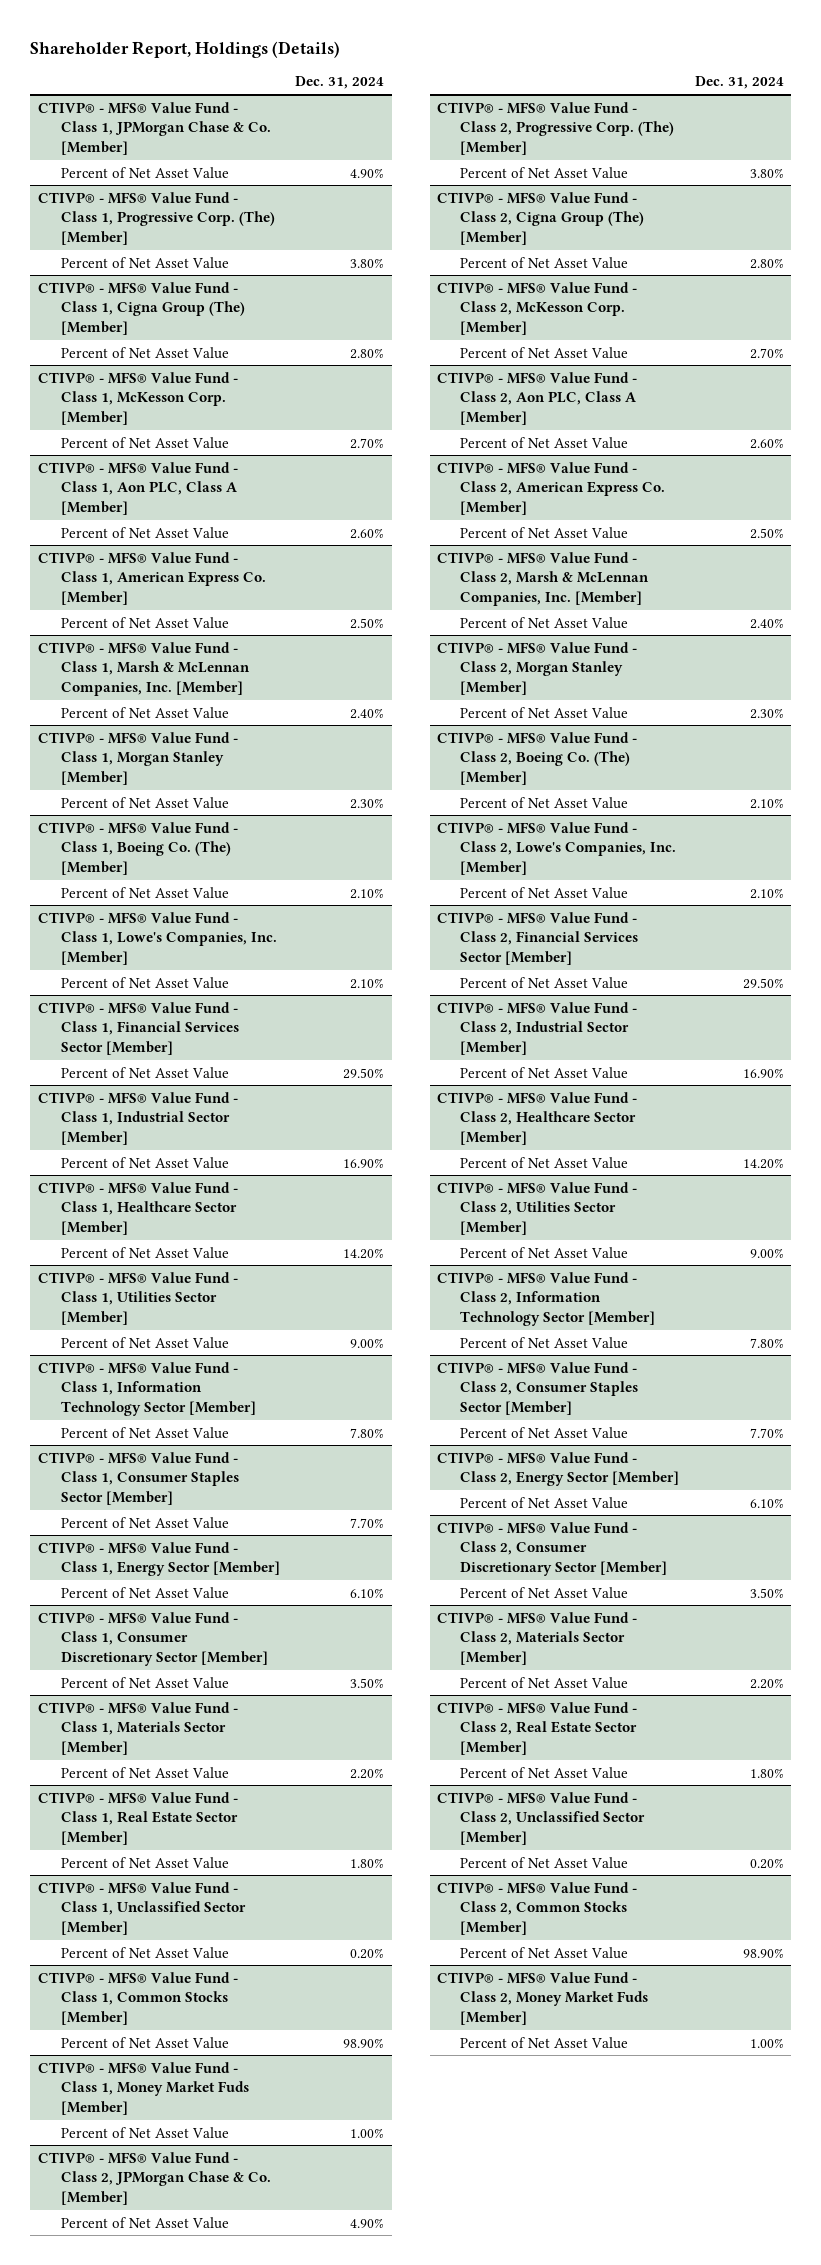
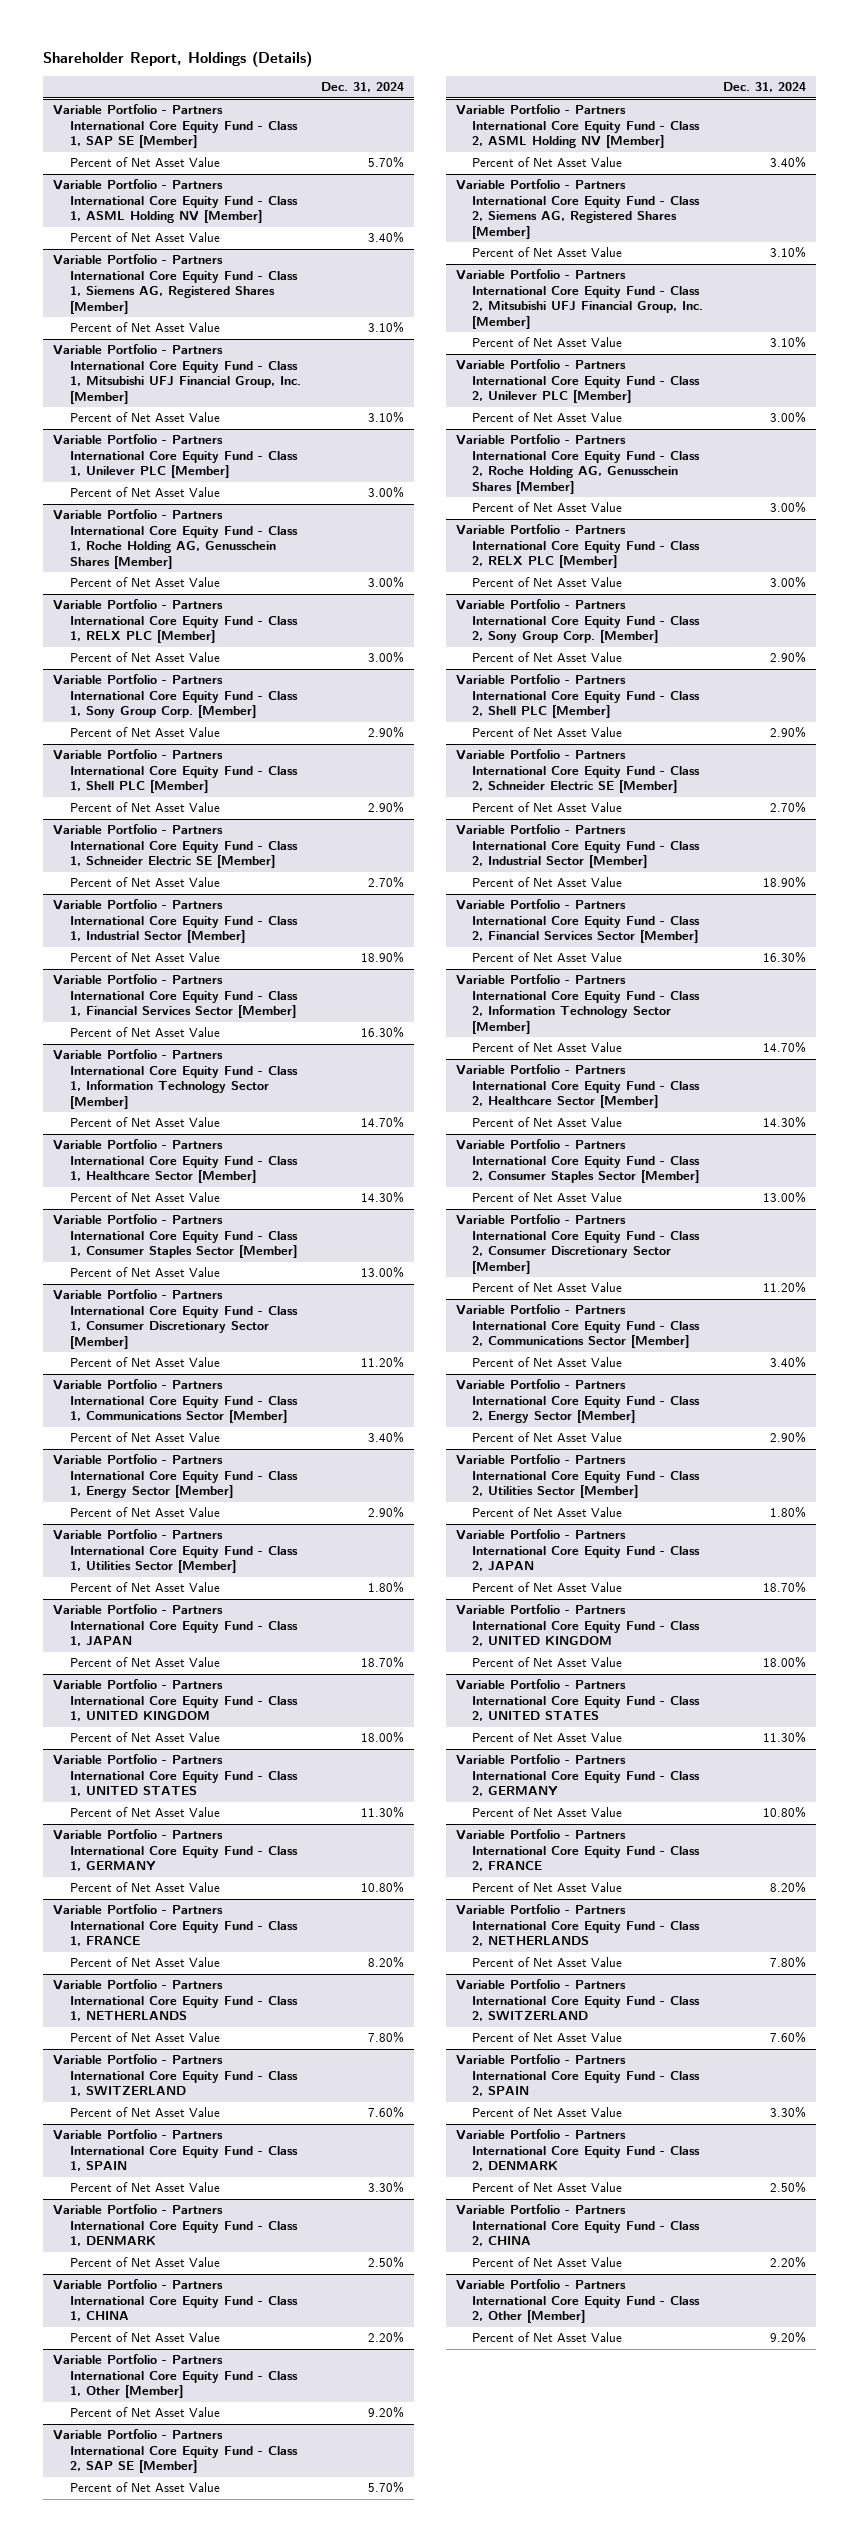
[37,101,271,155] CTIVP® - MFS® Value Fund - Class 1, JPMorgan Chase & Co. [Member] -> none
[37,191,275,245] CTIVP® - MFS® Value Fund - Class 1, Progressive Corp. (The) [Member] -> none
[37,281,245,335] CTIVP® - MFS® Value Fund - Class 1, Cigna Group (The) [Member] -> none
[37,371,238,425] CTIVP® - MFS® Value Fund - Class 1, McKesson Corp. [Member] -> none
none -> [52,104,298,149] Variable Portfolio - Partners International Core Equity Fund - Class 1, SAP SE [Member]
[350,167,385,178] 4.90% -> [367,156,404,169] 5.70%
none -> [52,179,298,224] Variable Portfolio - Partners International Core Equity Fund - Class 1, ASML Holding NV [Member]
[350,257,385,268] 3.80% -> [367,231,404,244] 3.40%
none -> [52,254,298,315] Variable Portfolio - Partners International Core Equity Fund - Class 1, Siemens AG, Registered Shares [Member]
[350,347,385,359] 2.80% -> [367,321,404,334] 3.10%
none -> [52,344,301,405] Variable Portfolio - Partners International Core Equity Fund - Class 1, Mitsubishi UFJ Financial Group, Inc. [Member]
none -> [69,412,220,423] Percent of Net Asset Value
none -> [52,434,298,479] Variable Portfolio - Partners International Core Equity Fund - Class 1, Unilever PLC [Member]
none -> [69,487,220,498] Percent of Net Asset Value
none -> [52,509,298,570] Variable Portfolio - Partners International Core Equity Fund - Class 1, Roche Holding AG, Genusschein Shares [Member]
none -> [69,577,220,588] Percent of Net Asset Value
none -> [52,599,298,644] Variable Portfolio - Partners International Core Equity Fund - Class 1, RELX PLC [Member]
none -> [69,652,220,663] Percent of Net Asset Value
none -> [52,674,298,719] Variable Portfolio - Partners International Core Equity Fund - Class 1, Sony Group Corp. [Member]
none -> [69,727,220,738] Percent of Net Asset Value
none -> [52,749,298,794] Variable Portfolio - Partners International Core Equity Fund - Class 1, Shell PLC [Member]
none -> [69,802,220,813] Percent of Net Asset Value
none -> [52,824,298,869] Variable Portfolio - Partners International Core Equity Fund - Class 1, Schneider Electric SE [Member]
[37,461,238,515] CTIVP® - MFS® Value Fund - Class 1, Aon PLC, Class A [Member] -> none
[37,551,266,605] CTIVP® - MFS® Value Fund - Class 1, American Express Co. [Member] -> none
[37,641,250,696] CTIVP® - MFS® Value Fund - Class 1, Marsh & McLennan Companies, Inc. [Member] -> none
[37,731,238,785] CTIVP® - MFS® Value Fund - Class 1, Morgan Stanley [Member] -> none
[37,821,238,875] CTIVP® - MFS® Value Fund - Class 1, Boeing Co. (The) [Member] -> none
[37,911,277,965] CTIVP® - MFS® Value Fund - Class 1, Lowe's Companies, Inc. [Member] -> none
[37,1001,239,1055] CTIVP® - MFS® Value Fund - Class 1, Financial Services Sector [Member] -> none
[37,1091,238,1145] CTIVP® - MFS® Value Fund - Class 1, Industrial Sector [Member] -> none
[37,1181,238,1235] CTIVP® - MFS® Value Fund - Class 1, Healthcare Sector [Member] -> none
[37,1271,238,1325] CTIVP® - MFS® Value Fund - Class 1, Utilities Sector [Member] -> none
[37,1361,256,1416] CTIVP® - MFS® Value Fund - Class 1, Information Technology Sector [Member] -> none
none -> [52,899,298,944] Variable Portfolio - Partners International Core Equity Fund - Class 1, Industrial Sector [Member]
[350,527,385,539] 2.60% -> [360,951,404,964] 18.90%
none -> [52,974,298,1019] Variable Portfolio - Partners International Core Equity Fund - Class 1, Financial Services Sector [Member]
[350,617,385,629] 2.50% -> [360,1026,404,1039] 16.30%
none -> [52,1049,298,1110] Variable Portfolio - Partners International Core Equity Fund - Class 1, Information Technology Sector [Member]
[350,707,385,719] 2.40% -> [360,1116,404,1129] 14.70%
none -> [52,1139,298,1184] Variable Portfolio - Partners International Core Equity Fund - Class 1, Healthcare Sector [Member]
[350,797,385,809] 2.30% -> [360,1191,404,1204] 14.30%
none -> [52,1214,298,1259] Variable Portfolio - Partners International Core Equity Fund - Class 1, Consumer Staples Sector [Member]
[350,887,385,899] 2.10% -> [360,1266,404,1279] 13.00%
none -> [52,1289,298,1350] Variable Portfolio - Partners International Core Equity Fund - Class 1, Consumer Discretionary Sector [Member]
[350,977,385,989] 2.10% -> [360,1356,404,1369] 11.20%
none -> [52,1379,298,1424] Variable Portfolio - Partners International Core Equity Fund - Class 1, Communications Sector [Member]
[343,1067,385,1079] 29.50% -> [367,1431,404,1444] 3.40%
none -> [52,1454,298,1499] Variable Portfolio - Partners International Core Equity Fund - Class 1, Energy Sector [Member]
[343,1157,385,1168] 16.90% -> [367,1506,404,1519] 2.90%
none -> [52,1529,298,1574] Variable Portfolio - Partners International Core Equity Fund - Class 1, Utilities Sector [Member]
[343,1247,385,1259] 14.20% -> [367,1581,404,1594] 1.80%
none -> [52,1604,298,1647] Variable Portfolio - Partners International Core Equity Fund - Class 1, JAPAN
[350,1337,385,1348] 9.00% -> [360,1656,404,1669] 18.70%
none -> [52,1679,298,1722] Variable Portfolio - Partners International Core Equity Fund - Class 1, UNITED KINGDOM
none -> [69,1732,220,1743] Percent of Net Asset Value
none -> [52,1754,298,1797] Variable Portfolio - Partners International Core Equity Fund - Class 1, UNITED STATES
none -> [69,1807,220,1818] Percent of Net Asset Value
none -> [52,1829,298,1872] Variable Portfolio - Partners International Core Equity Fund - Class 1, GERMANY
none -> [69,1882,220,1893] Percent of Net Asset Value
none -> [52,1904,298,1947] Variable Portfolio - Partners International Core Equity Fund - Class 1, FRANCE
none -> [69,1957,220,1968] Percent of Net Asset Value
none -> [52,1979,298,2022] Variable Portfolio - Partners International Core Equity Fund - Class 1, NETHERLANDS
[37,1451,239,1505] CTIVP® - MFS® Value Fund - Class 1, Consumer Staples Sector [Member] -> none
[37,1541,280,1577] CTIVP® - MFS® Value Fund - Class 1, Energy Sector [Member] -> none
[37,1611,268,1666] CTIVP® - MFS® Value Fund - Class 1, Consumer Discretionary Sector [Member] -> none
[37,1701,238,1755] CTIVP® - MFS® Value Fund - Class 1, Materials Sector [Member] -> none
none -> [52,2054,298,2097] Variable Portfolio - Partners International Core Equity Fund - Class 1, SWITZERLAND
[350,1517,385,1528] 7.70% -> [367,2106,404,2119] 7.60%
none -> [52,2129,298,2172] Variable Portfolio - Partners International Core Equity Fund - Class 1, SPAIN
[350,1587,385,1598] 6.10% -> [367,2181,404,2194] 3.30%
none -> [52,2204,298,2247] Variable Portfolio - Partners International Core Equity Fund - Class 1, DENMARK
[350,1677,385,1688] 3.50% -> [367,2256,404,2269] 2.50%
none -> [52,2279,298,2322] Variable Portfolio - Partners International Core Equity Fund - Class 1, CHINA
[37,1791,238,1845] CTIVP® - MFS® Value Fund - Class 1, Real Estate Sector [Member] -> none
[37,1881,246,1935] CTIVP® - MFS® Value Fund - Class 1, Unclassified Sector [Member] -> none
[37,1971,238,2025] CTIVP® - MFS® Value Fund - Class 1, Common Stocks [Member] -> none
[37,2061,249,2115] CTIVP® - MFS® Value Fund - Class 1, Money Market Fuds [Member] -> none
[37,2151,271,2205] CTIVP® - MFS® Value Fund - Class 2, JPMorgan Chase & Co. [Member] -> none
[437,101,675,155] CTIVP® - MFS® Value Fund - Class 2, Progressive Corp. (The) [Member] -> none
[437,191,645,245] CTIVP® - MFS® Value Fund - Class 2, Cigna Group (The) [Member] -> none
[437,281,638,335] CTIVP® - MFS® Value Fund - Class 2, McKesson Corp. [Member] -> none
none -> [52,2354,298,2399] Variable Portfolio - Partners International Core Equity Fund - Class 1, Other [Member]
[350,1857,385,1868] 1.80% -> [367,2406,404,2419] 9.20%
none -> [52,2429,298,2474] Variable Portfolio - Partners International Core Equity Fund - Class 2, SAP SE [Member]
[350,1947,385,1959] 0.20% -> [367,2481,404,2494] 5.70%
none -> [455,104,701,149] Variable Portfolio - Partners International Core Equity Fund - Class 2, ASML Holding NV [Member]
[343,2037,385,2048] 98.90% -> [770,156,807,169] 3.40%
none -> [455,179,701,240] Variable Portfolio - Partners International Core Equity Fund - Class 2, Siemens AG, Registered Shares [Member]
[350,2127,385,2138] 1.00% -> [770,246,807,259] 3.10%
none -> [455,269,704,330] Variable Portfolio - Partners International Core Equity Fund - Class 2, Mitsubishi UFJ Financial Group, Inc. [Member]
[350,2217,385,2228] 4.90% -> [770,336,807,349] 3.10%
none -> [455,359,701,404] Variable Portfolio - Partners International Core Equity Fund - Class 2, Unilever PLC [Member]
[749,167,784,178] 3.80% -> [770,411,807,424] 3.00%
none -> [455,434,701,495] Variable Portfolio - Partners International Core Equity Fund - Class 2, Roche Holding AG, Genusschein Shares [Member]
[749,257,784,269] 2.80% -> [770,501,807,514] 3.00%
none -> [455,524,701,569] Variable Portfolio - Partners International Core Equity Fund - Class 2, RELX PLC [Member]
none -> [472,577,623,588] Percent of Net Asset Value
none -> [455,599,701,644] Variable Portfolio - Partners International Core Equity Fund - Class 2, Sony Group Corp. [Member]
none -> [472,652,623,663] Percent of Net Asset Value
none -> [455,674,701,719] Variable Portfolio - Partners International Core Equity Fund - Class 2, Shell PLC [Member]
none -> [472,727,623,738] Percent of Net Asset Value
none -> [455,749,701,794] Variable Portfolio - Partners International Core Equity Fund - Class 2, Schneider Electric SE [Member]
[437,371,638,425] CTIVP® - MFS® Value Fund - Class 2, Aon PLC, Class A [Member] -> none
[437,461,666,515] CTIVP® - MFS® Value Fund - Class 2, American Express Co. [Member] -> none
[437,551,650,606] CTIVP® - MFS® Value Fund - Class 2, Marsh & McLennan Companies, Inc. [Member] -> none
[437,641,638,695] CTIVP® - MFS® Value Fund - Class 2, Morgan Stanley [Member] -> none
[437,731,638,785] CTIVP® - MFS® Value Fund - Class 2, Boeing Co. (The) [Member] -> none
[437,821,677,875] CTIVP® - MFS® Value Fund - Class 2, Lowe's Companies, Inc. [Member] -> none
[437,911,639,965] CTIVP® - MFS® Value Fund - Class 2, Financial Services Sector [Member] -> none
[437,1001,638,1055] CTIVP® - MFS® Value Fund - Class 2, Industrial Sector [Member] -> none
[437,1091,638,1145] CTIVP® - MFS® Value Fund - Class 2, Healthcare Sector [Member] -> none
[437,1181,638,1235] CTIVP® - MFS® Value Fund - Class 2, Utilities Sector [Member] -> none
[437,1271,656,1326] CTIVP® - MFS® Value Fund - Class 2, Information Technology Sector [Member] -> none
none -> [455,824,701,869] Variable Portfolio - Partners International Core Equity Fund - Class 2, Industrial Sector [Member]
[749,437,784,449] 2.60% -> [763,876,807,889] 18.90%
none -> [455,899,701,944] Variable Portfolio - Partners International Core Equity Fund - Class 2, Financial Services Sector [Member]
[749,527,784,539] 2.50% -> [763,951,807,964] 16.30%
none -> [455,974,701,1035] Variable Portfolio - Partners International Core Equity Fund - Class 2, Information Technology Sector [Member]
[749,617,784,629] 2.40% -> [763,1041,807,1054] 14.70%
none -> [455,1064,701,1109] Variable Portfolio - Partners International Core Equity Fund - Class 2, Healthcare Sector [Member]
[749,707,784,719] 2.30% -> [763,1116,807,1129] 14.30%
none -> [455,1139,701,1184] Variable Portfolio - Partners International Core Equity Fund - Class 2, Consumer Staples Sector [Member]
[749,797,784,809] 2.10% -> [763,1191,807,1204] 13.00%
none -> [455,1214,701,1275] Variable Portfolio - Partners International Core Equity Fund - Class 2, Consumer Discretionary Sector [Member]
[749,887,784,899] 2.10% -> [763,1281,807,1294] 11.20%
none -> [455,1304,701,1349] Variable Portfolio - Partners International Core Equity Fund - Class 2, Communications Sector [Member]
[742,977,784,989] 29.50% -> [770,1356,807,1369] 3.40%
none -> [455,1379,701,1424] Variable Portfolio - Partners International Core Equity Fund - Class 2, Energy Sector [Member]
[742,1067,784,1078] 16.90% -> [770,1431,807,1444] 2.90%
none -> [455,1454,701,1499] Variable Portfolio - Partners International Core Equity Fund - Class 2, Utilities Sector [Member]
[742,1157,784,1169] 14.20% -> [770,1506,807,1519] 1.80%
none -> [455,1529,701,1572] Variable Portfolio - Partners International Core Equity Fund - Class 2, JAPAN
[749,1247,784,1258] 9.00% -> [763,1581,807,1594] 18.70%
none -> [455,1604,701,1647] Variable Portfolio - Partners International Core Equity Fund - Class 2, UNITED KINGDOM
none -> [472,1657,623,1668] Percent of Net Asset Value
none -> [455,1679,701,1722] Variable Portfolio - Partners International Core Equity Fund - Class 2, UNITED STATES
none -> [472,1732,623,1743] Percent of Net Asset Value
none -> [455,1754,701,1797] Variable Portfolio - Partners International Core Equity Fund - Class 2, GERMANY
none -> [472,1807,623,1818] Percent of Net Asset Value
none -> [455,1829,701,1872] Variable Portfolio - Partners International Core Equity Fund - Class 2, FRANCE
none -> [472,1882,623,1893] Percent of Net Asset Value
none -> [455,1904,701,1947] Variable Portfolio - Partners International Core Equity Fund - Class 2, NETHERLANDS
[437,1361,639,1415] CTIVP® - MFS® Value Fund - Class 2, Consumer Staples Sector [Member] -> none
[437,1451,680,1487] CTIVP® - MFS® Value Fund - Class 2, Energy Sector [Member] -> none
[437,1521,668,1576] CTIVP® - MFS® Value Fund - Class 2, Consumer Discretionary Sector [Member] -> none
[437,1611,638,1665] CTIVP® - MFS® Value Fund - Class 2, Materials Sector [Member] -> none
none -> [455,1979,701,2022] Variable Portfolio - Partners International Core Equity Fund - Class 2, SWITZERLAND
[749,1427,784,1438] 7.70% -> [770,2031,807,2044] 7.60%
none -> [455,2054,701,2097] Variable Portfolio - Partners International Core Equity Fund - Class 2, SPAIN
[749,1497,784,1508] 6.10% -> [770,2106,807,2119] 3.30%
none -> [455,2129,701,2172] Variable Portfolio - Partners International Core Equity Fund - Class 2, DENMARK
[749,1587,784,1598] 3.50% -> [770,2181,807,2194] 2.50%
none -> [455,2204,701,2247] Variable Portfolio - Partners International Core Equity Fund - Class 2, CHINA
[437,1701,638,1755] CTIVP® - MFS® Value Fund - Class 2, Real Estate Sector [Member] -> none
[437,1791,646,1845] CTIVP® - MFS® Value Fund - Class 2, Unclassified Sector [Member] -> none
[460,1856,629,1869] Percent of Net Asset Value -> none
[437,1881,638,1935] CTIVP® - MFS® Value Fund - Class 2, Common Stocks [Member] -> none
[460,1946,629,1959] Percent of Net Asset Value -> none
[437,1971,649,2025] CTIVP® - MFS® Value Fund - Class 2, Money Market Fuds [Member] -> none
[460,2036,629,2049] Percent of Net Asset Value -> none
none -> [455,2279,701,2324] Variable Portfolio - Partners International Core Equity Fund - Class 2, Other [Member]
[749,1767,784,1778] 1.80% -> [770,2331,807,2344] 9.20%

